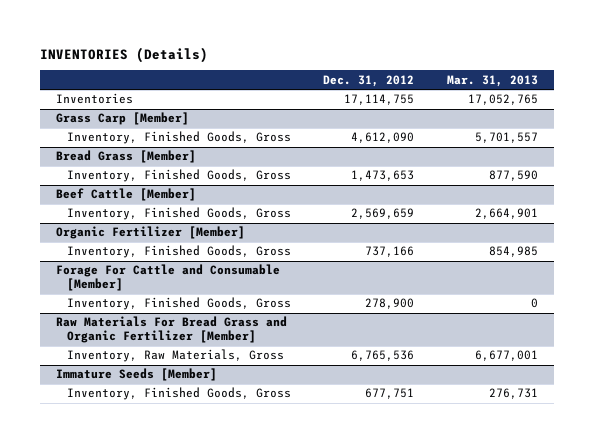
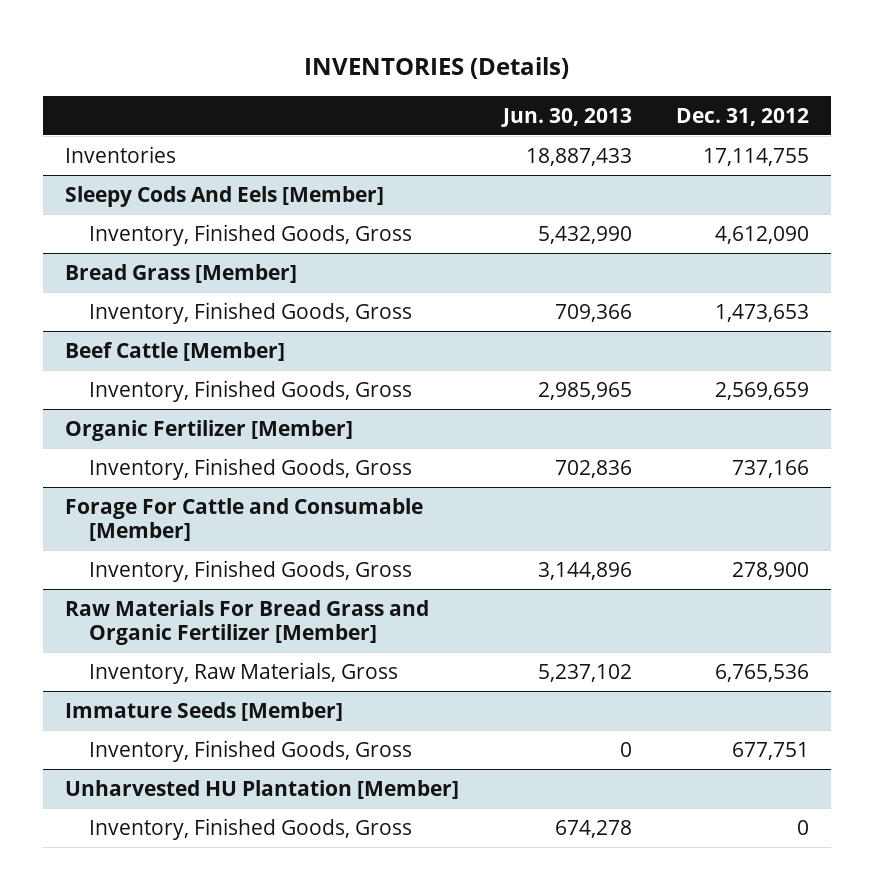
[446,74,538,87] Mar. 31, 2013 -> none
none -> [500,107,632,127] Jun. 30, 2013
[56,112,190,126] Grass Carp [Member] -> none
none -> [64,185,384,207] Sleepy Cods And Eels [Member]
none -> [64,779,459,799] Unharvested HU Plantation [Member]
none -> [88,817,412,840] Inventory, Finished Goods, Gross

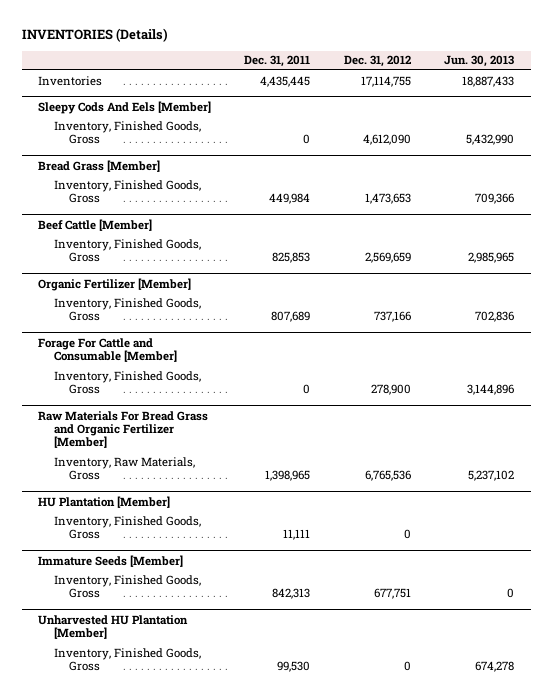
none -> [244,55,311,68] Dec. 31, 2011
none -> [38,495,171,508] HU Plantation [Member]
none -> [53,515,201,540] Inventory, Finished Goods, Gross

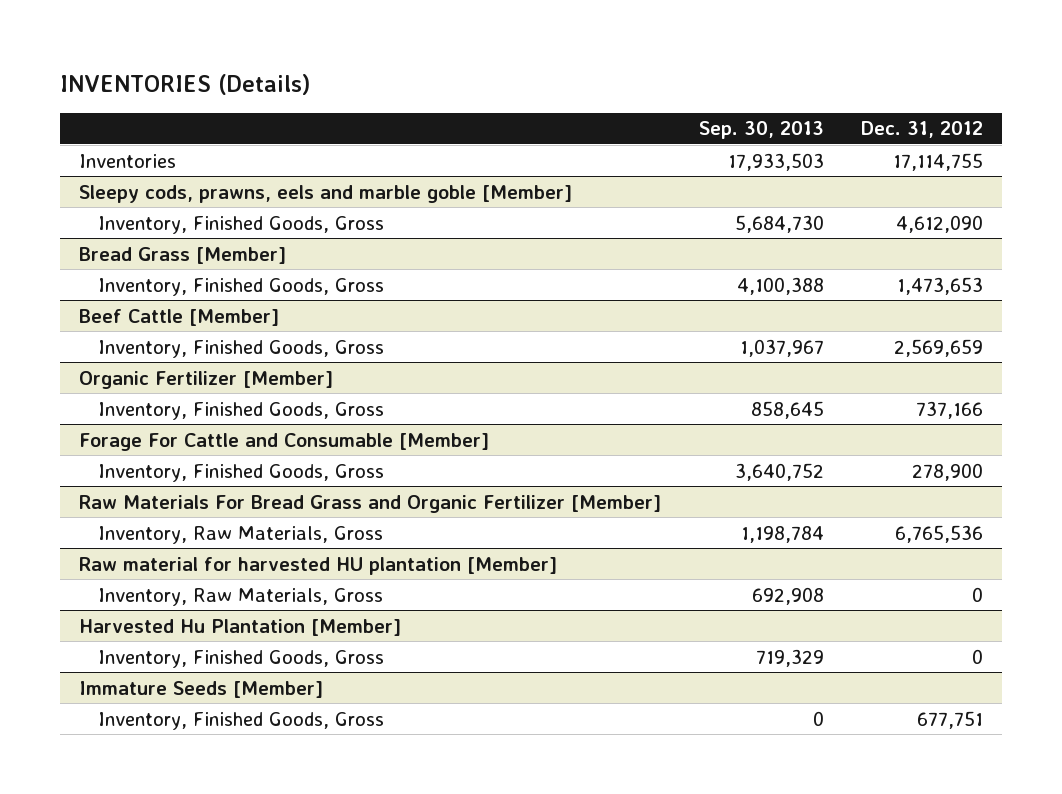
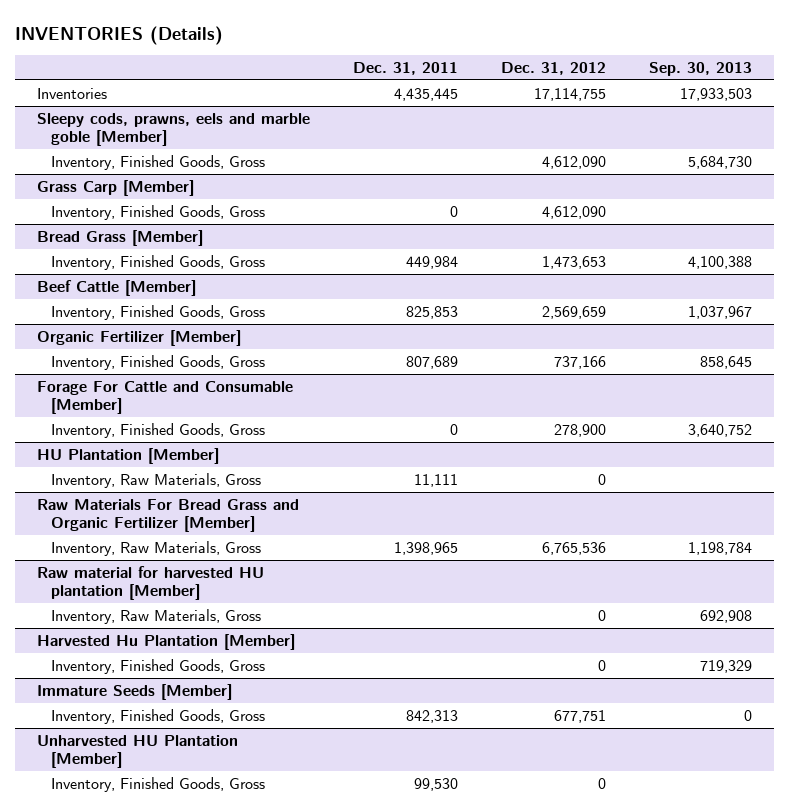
none -> [353,61,459,75] Dec. 31, 2011
none -> [37,179,195,196] Grass Carp [Member]
none -> [51,204,266,220] Inventory, Finished Goods, Gross
none -> [37,447,220,464] HU Plantation [Member]
none -> [51,472,262,488] Inventory, Raw Materials, Gross
none -> [37,734,239,769] Unharvested HU Plantation [Member]
none -> [51,776,266,792] Inventory, Finished Goods, Gross

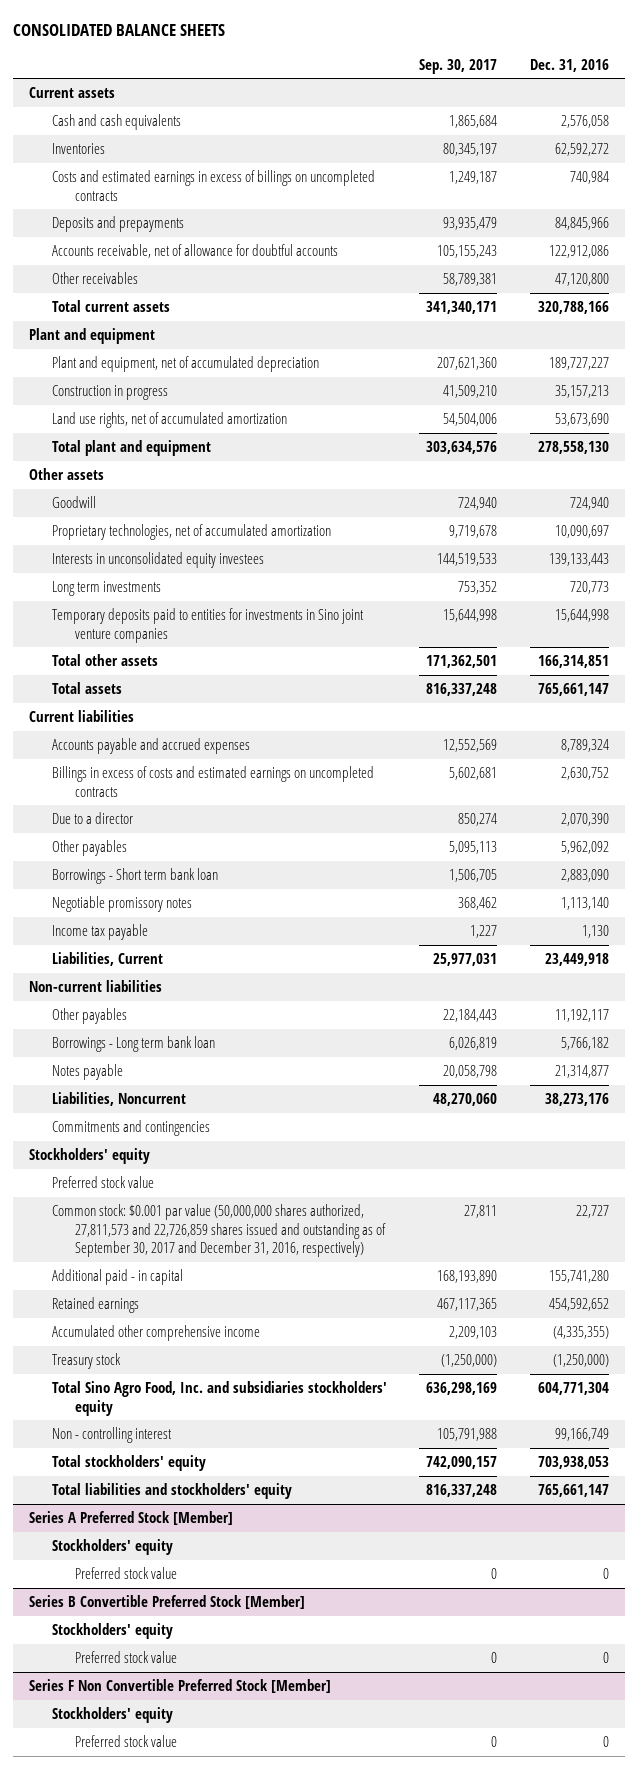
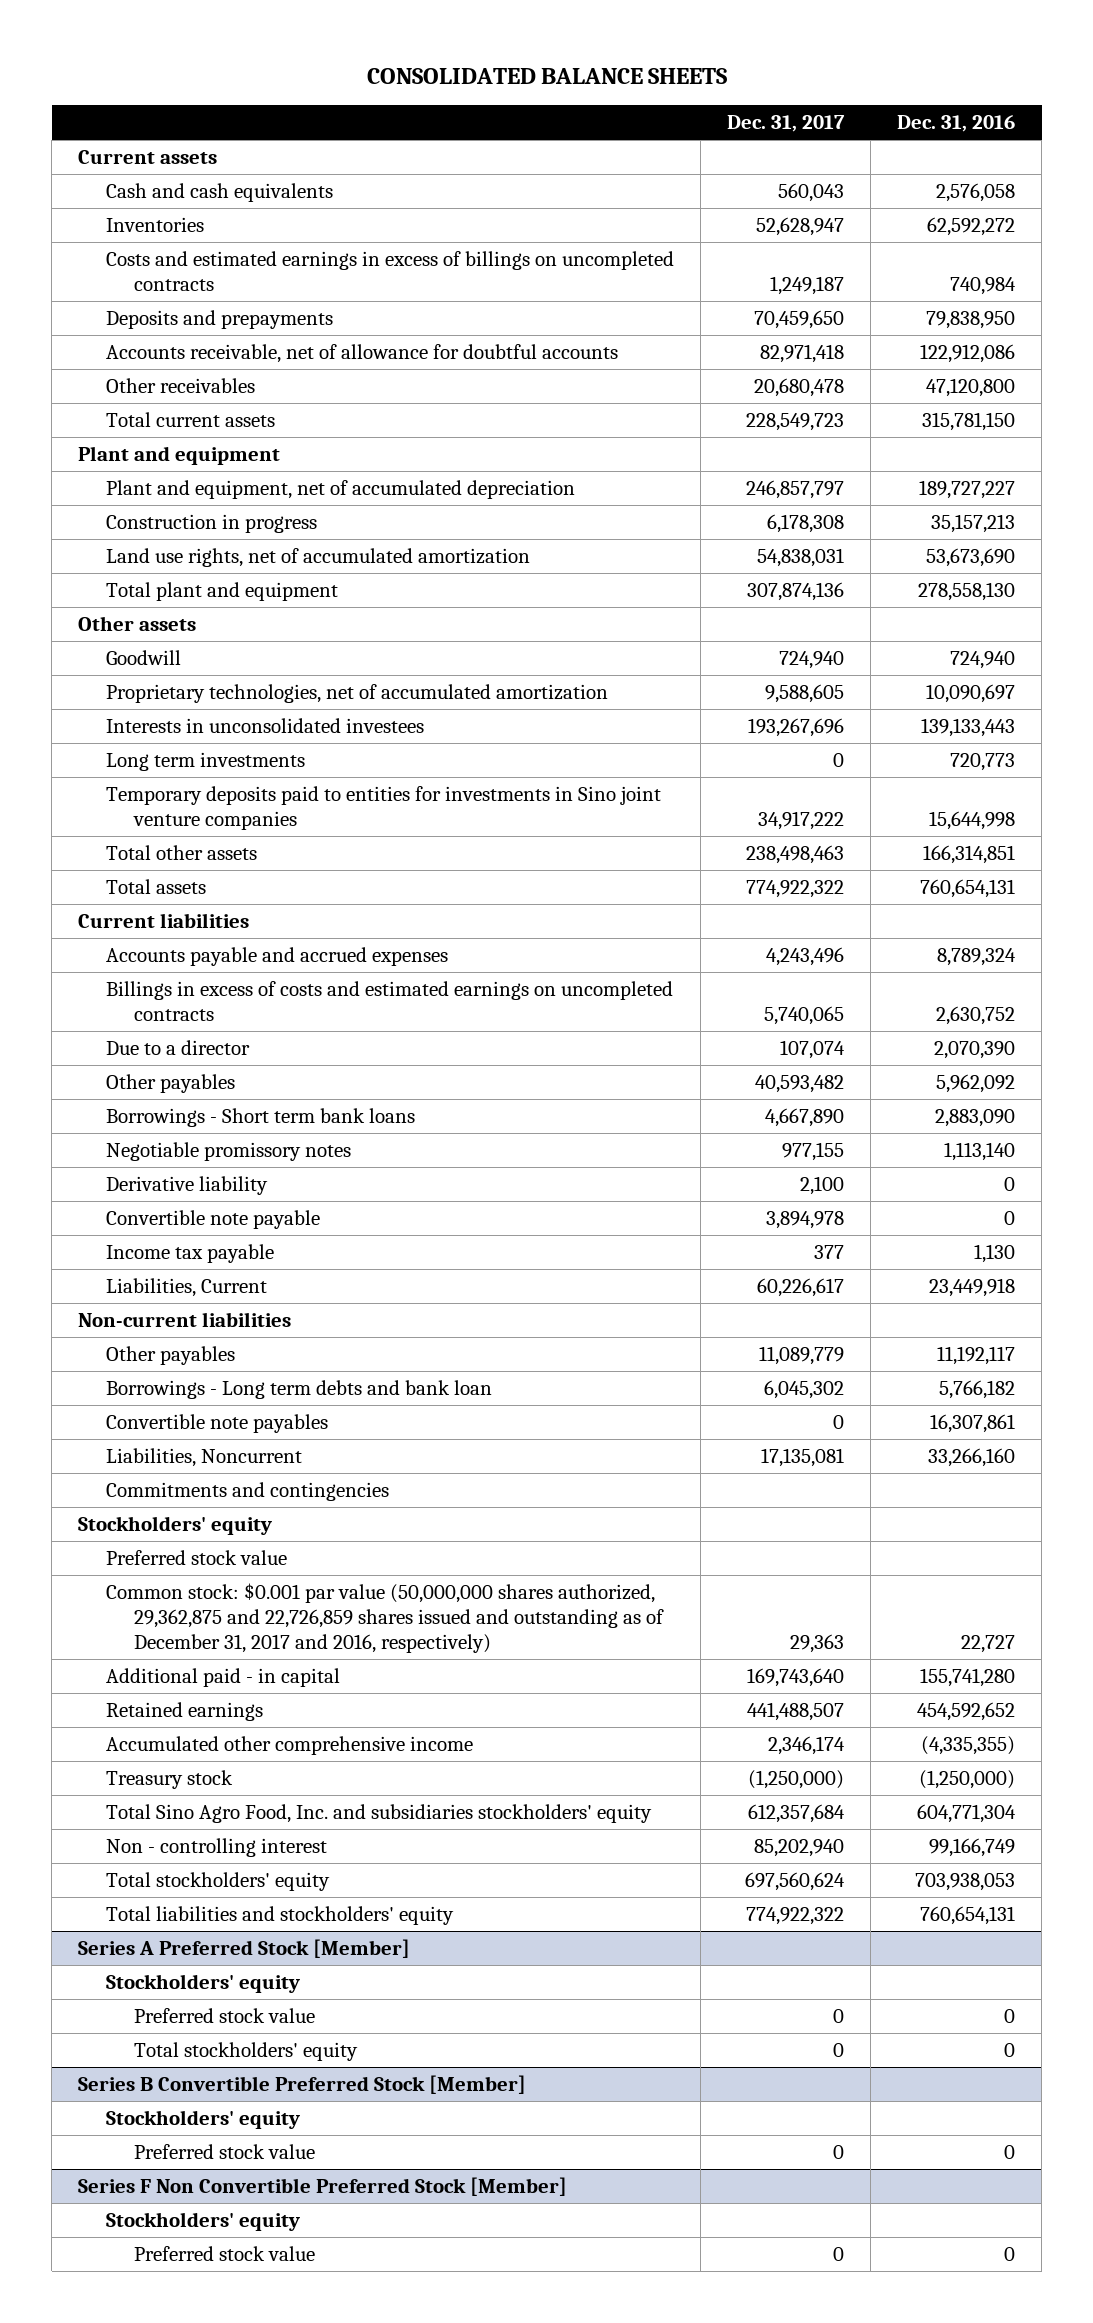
[419,58,498,74] Sep. 30, 2017 -> none
none -> [726,115,845,133] Dec. 31, 2017
[554,217,609,231] 84,845,966 -> [925,311,1015,330] 79,838,950
[537,301,609,315] 320,788,166 -> [921,412,1015,432] 315,781,150
[52,552,265,569] Interests in unconsolidated equity investees -> [105,718,424,734] Interests in unconsolidated investees
[537,683,609,697] 765,661,147 -> [919,879,1015,899] 760,654,131
[52,868,219,885] Borrowings - Short term bank loan -> [105,1108,415,1128] Borrowings - Short term bank loans
none -> [105,1176,268,1196] Derivative liability
none -> [105,1210,320,1230] Convertible note payable
[52,1064,124,1081] Notes payable -> none
[52,1036,216,1053] Borrowings - Long term bank loan -> [105,1380,492,1400] Borrowings - Long term debts and bank loan
none -> [105,1414,328,1434] Convertible note payables
[544,1093,609,1107] 38,273,176 -> [927,1448,1015,1468] 33,266,160
[52,1204,387,1258] Common stock: $0.001 par value (50,000,000 shares authorized, 27,811,573 and 22,726,859 shares issued and outstanding as of September 30, 2017 and December 31, 2016, respectively) -> [105,1583,664,1654] Common stock: $0.001 par value (50,000,000 shares authorized, 29,362,875 and 22,726,859 shares issued and outstanding as of December 31, 2017 and 2016, respectively)
[537,1484,609,1498] 765,661,147 -> [919,1906,1015,1926] 760,654,131
none -> [133,2042,358,2062] Total stockholders' equity

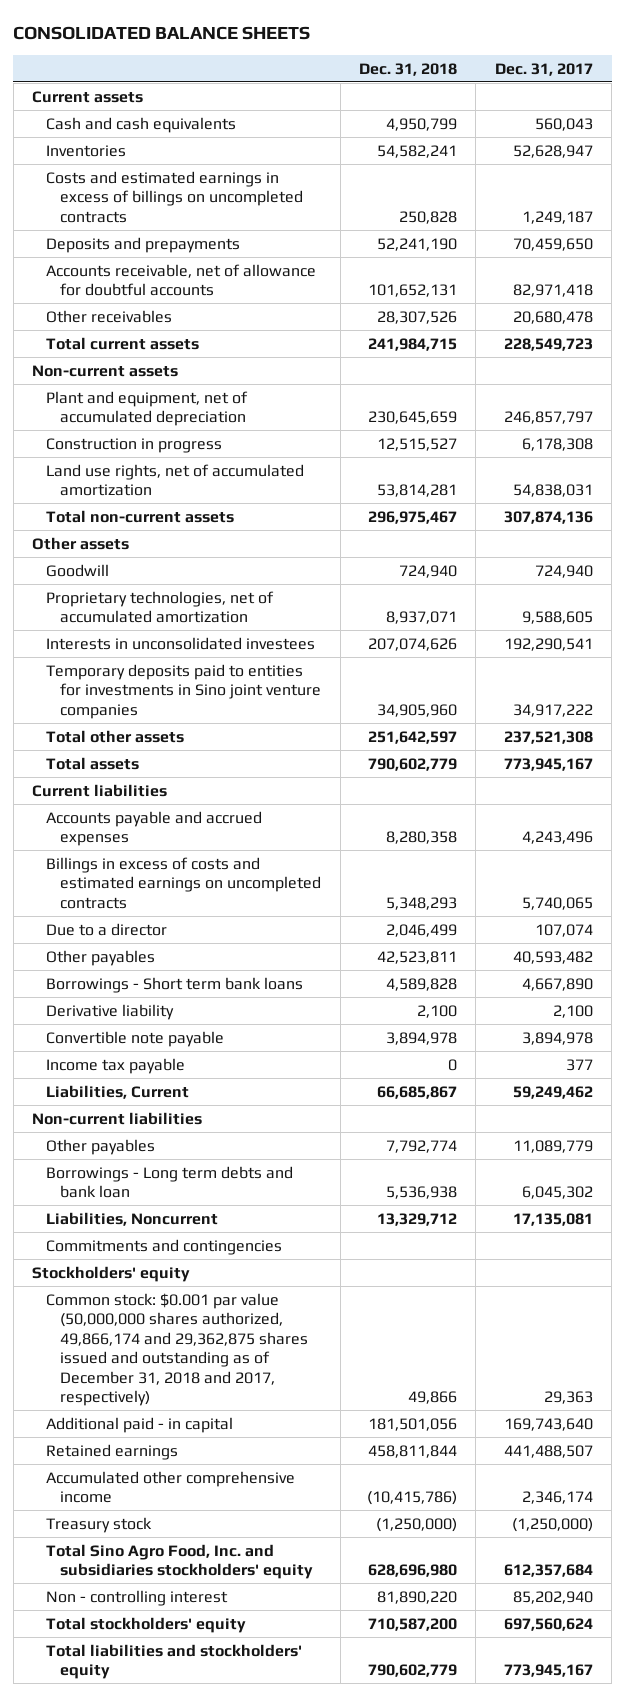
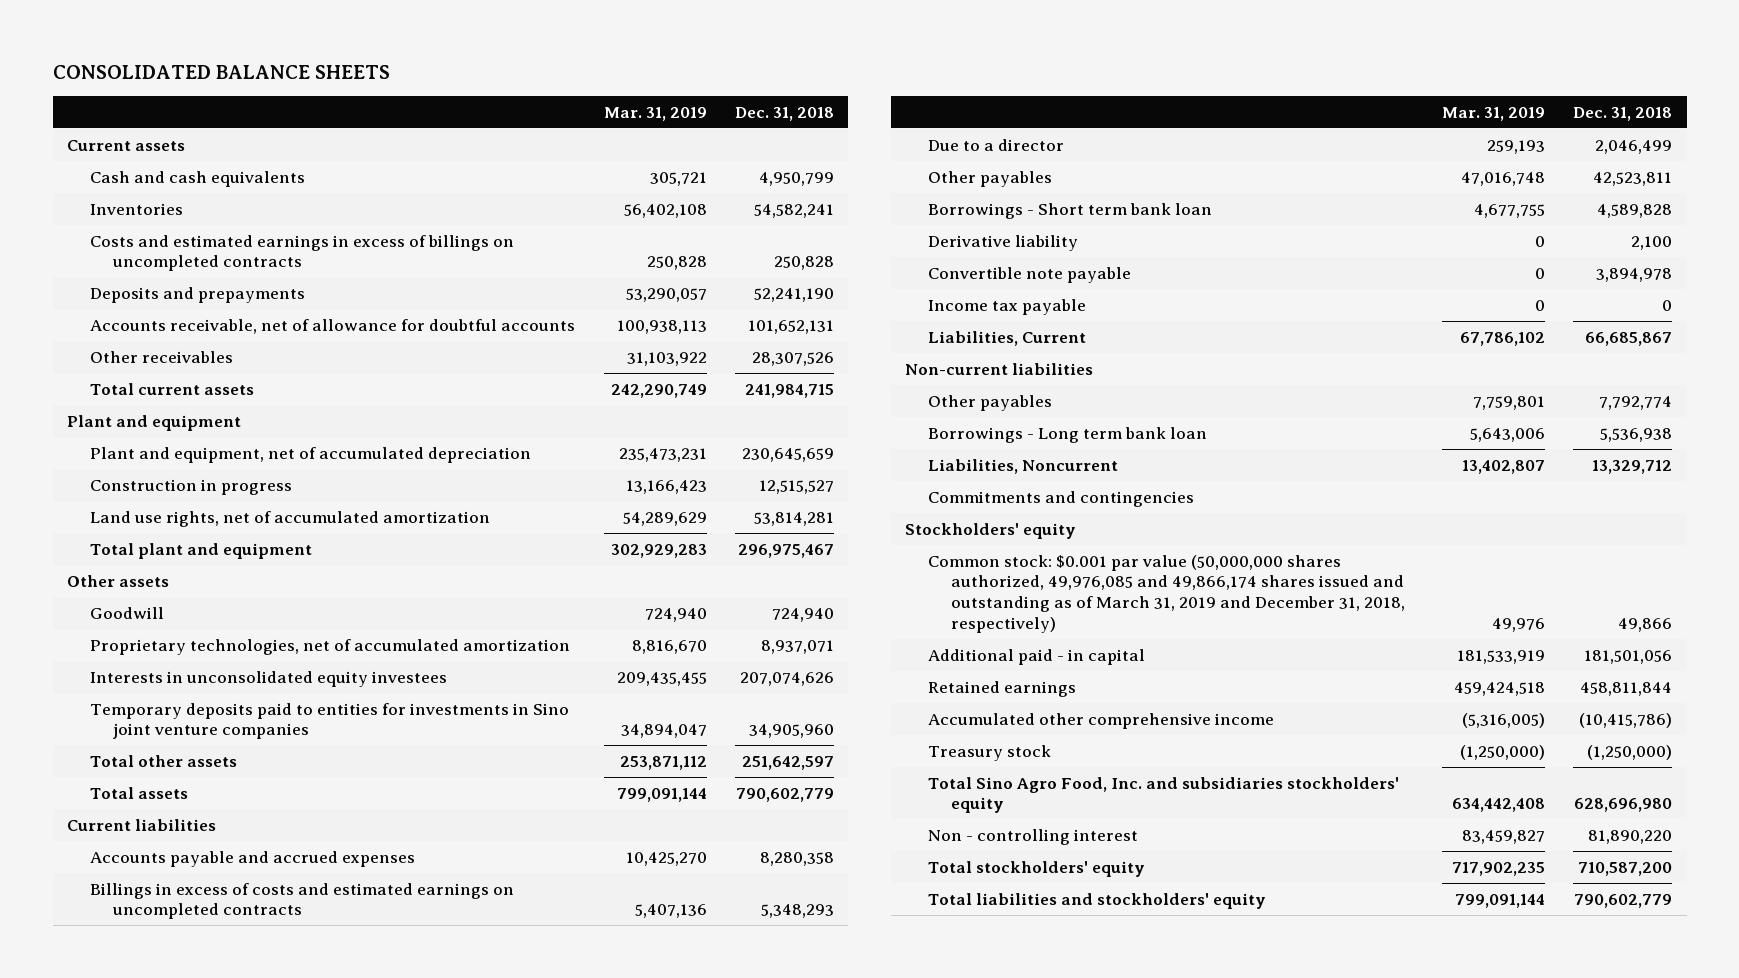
[494,62,593,76] Dec. 31, 2017 -> none
none -> [603,106,707,121] Mar. 31, 2019
[32,364,179,377] Non-current assets -> none
none -> [66,414,241,431] Plant and equipment
[46,509,235,523] Total non-current assets -> [90,542,313,559] Total plant and equipment
[46,636,316,650] Interests in unconsolidated investees -> [90,670,448,687] Interests in unconsolidated equity investees
[46,976,304,993] Borrowings - Short term bank loans -> [928,202,1213,219] Borrowings - Short term bank loan
[46,1165,294,1199] Borrowings - Long term debts and bank loan -> [928,426,1208,443] Borrowings - Long term bank loan
[46,1292,309,1407] Common stock: $0.001 par value (50,000,000 shares authorized, 49,866,174 and 29,362,875 shares issued and outstanding as of December 31, 2018 and 2017, respectively) -> [928,554,1406,633] Common stock: $0.001 par value (50,000,000 shares authorized, 49,976,085 and 49,866,174 shares issued and outstanding as of March 31, 2019 and December 31, 2018, respectively)

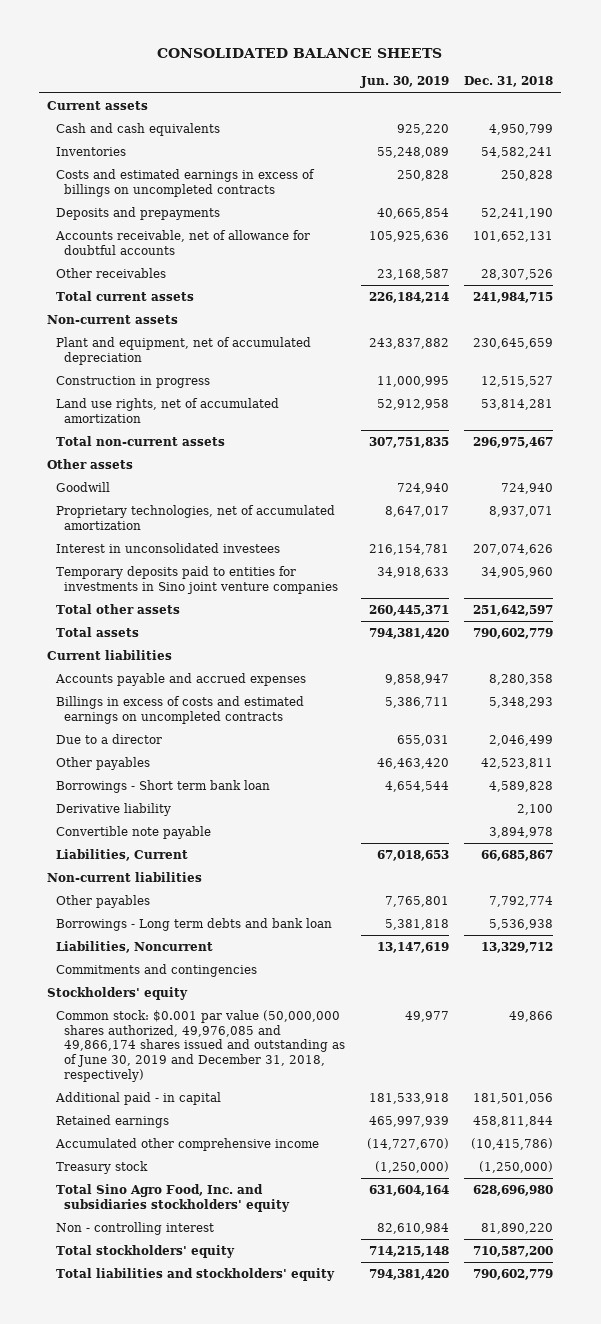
[603,106,707,121] Mar. 31, 2019 -> none
none -> [359,76,449,89] Jun. 30, 2019
[66,414,241,431] Plant and equipment -> none
none -> [47,314,179,324] Non-current assets
[90,542,313,559] Total plant and equipment -> [55,435,225,446] Total non-current assets
[90,670,448,687] Interests in unconsolidated equity investees -> [55,542,280,553] Interest in unconsolidated investees
[928,298,1087,315] Income tax payable -> none
[928,426,1208,443] Borrowings - Long term bank loan -> [55,917,332,931] Borrowings - Long term debts and bank loan
[928,554,1406,633] Common stock: $0.001 par value (50,000,000 shares authorized, 49,976,085 and 49,866,174 shares issued and outstanding as of March 31, 2019 and December 31, 2018, respectively) -> [55,1009,345,1082] Common stock: $0.001 par value (50,000,000 shares authorized, 49,976,085 and 49,866,174 shares issued and outstanding as of June 30, 2019 and December 31, 2018, respectively)

